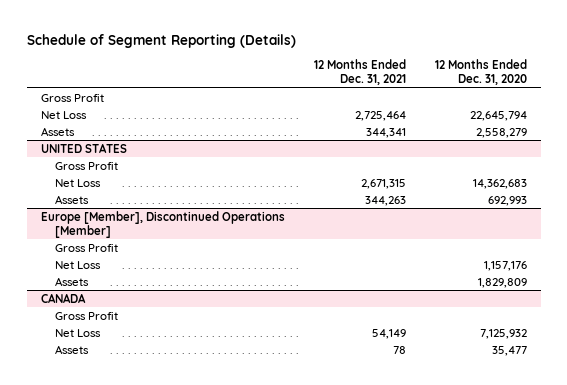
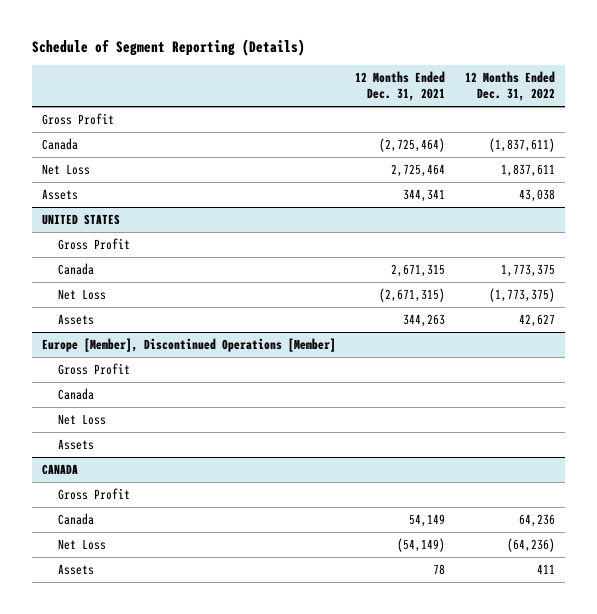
[434,59,527,86] 12 Months Ended Dec. 31, 2020 -> none
none -> [465,71,556,102] 12 Months Ended Dec. 31, 2022
none -> [41,138,78,151] Canada
none -> [58,263,95,276] Canada
[360,178,406,189] 2,671,315 -> [379,288,446,303] (2,671,315)
none -> [58,388,95,401] Canada
none -> [58,513,95,526] Canada
[371,328,406,339] 54,149 -> [397,538,446,553] (54,149)

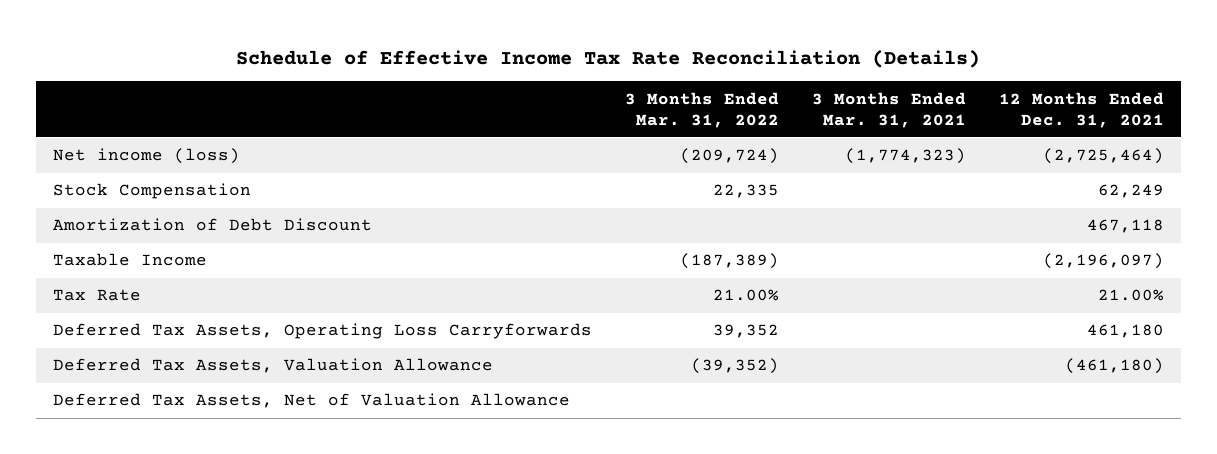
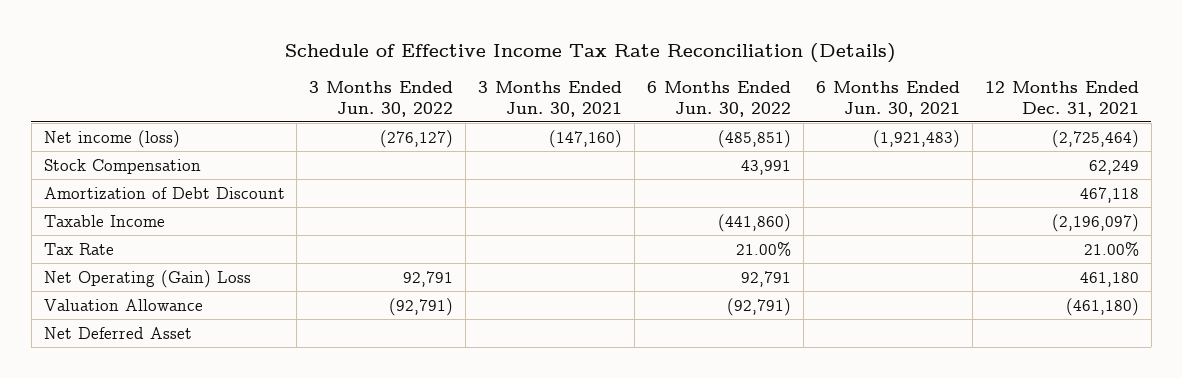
[624,91,779,128] 3 Months Ended Mar. 31, 2022 -> none
[812,91,967,128] 3 Months Ended Mar. 31, 2021 -> none
none -> [309,80,454,117] 3 Months Ended Jun. 30, 2022
none -> [478,80,623,117] 3 Months Ended Jun. 30, 2021
none -> [647,80,792,117] 6 Months Ended Jun. 30, 2022
none -> [815,80,960,117] 6 Months Ended Jun. 30, 2021
[52,323,592,340] Deferred Tax Assets, Operating Loss Carryforwards -> [43,269,251,288] Net Operating (Gain) Loss
[52,358,493,374] Deferred Tax Assets, Valuation Allowance -> [43,298,203,311] Valuation Allowance
[52,393,570,409] Deferred Tax Assets, Net of Valuation Allowance -> [43,326,192,339] Net Deferred Asset

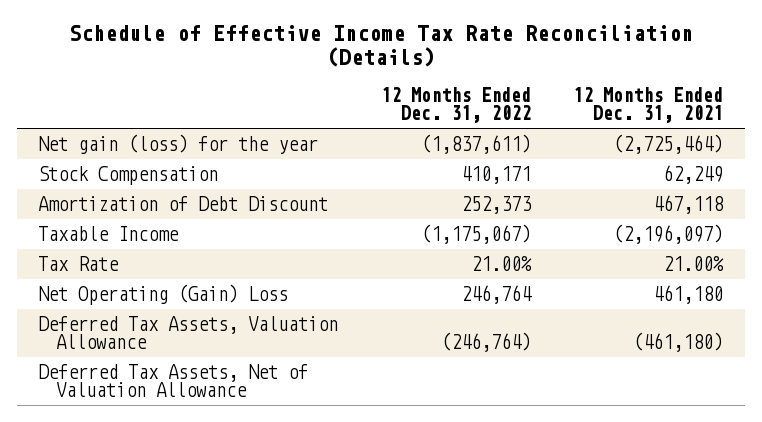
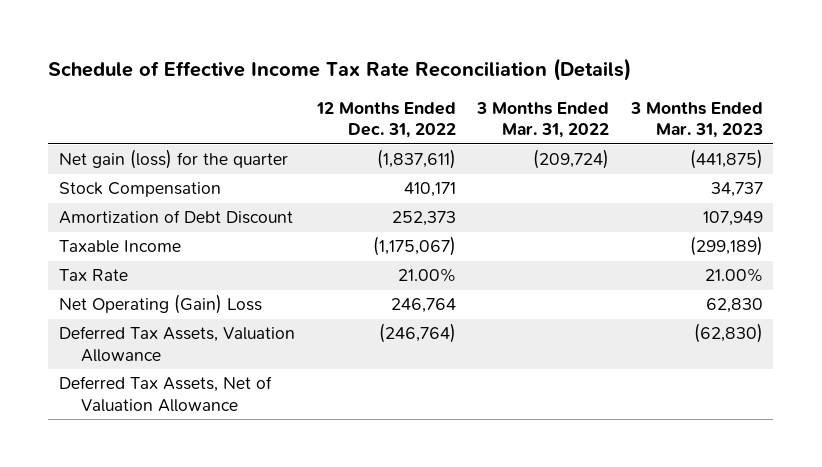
[573,87,724,124] 12 Months Ended Dec. 31, 2021 -> none
none -> [476,101,610,139] 3 Months Ended Mar. 31, 2022
none -> [629,101,763,139] 3 Months Ended Mar. 31, 2023
[38,134,319,155] Net gain (loss) for the year -> [59,149,289,170] Net gain (loss) for the quarter

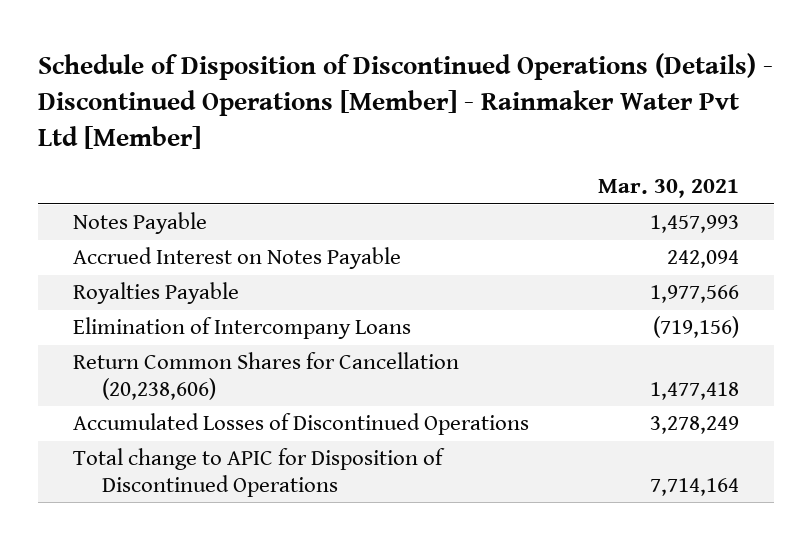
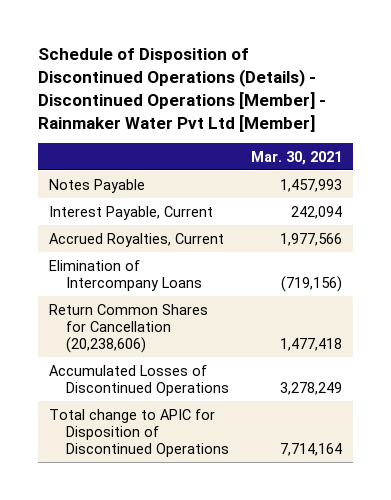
[72,247,401,270] Accrued Interest on Notes Payable -> [48,205,213,220] Interest Payable, Current
[72,282,239,305] Royalties Payable -> [48,232,224,247] Accrued Royalties, Current

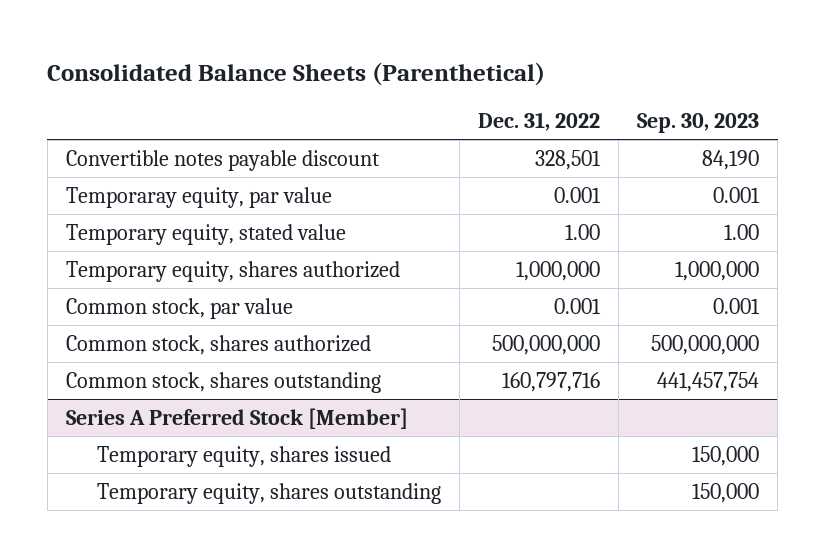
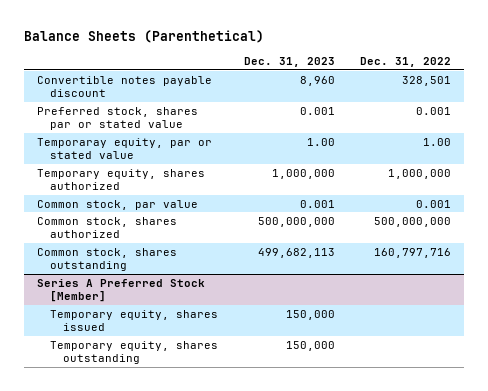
[47,61,546,86] Consolidated Balance Sheets (Parenthetical) -> [24,30,265,44] Balance Sheets (Parenthetical)
[637,112,760,133] Sep. 30, 2023 -> none
none -> [243,56,335,67] Dec. 31, 2023
[66,223,347,245] Temporary equity, stated value -> none
none -> [37,106,199,131] Preferred stock, shares par or stated value
[66,186,333,208] Temporaray equity, par value -> [37,137,213,160] Temporaray equity, par or stated value
[553,186,601,203] 0.001 -> [423,137,452,146] 1.00

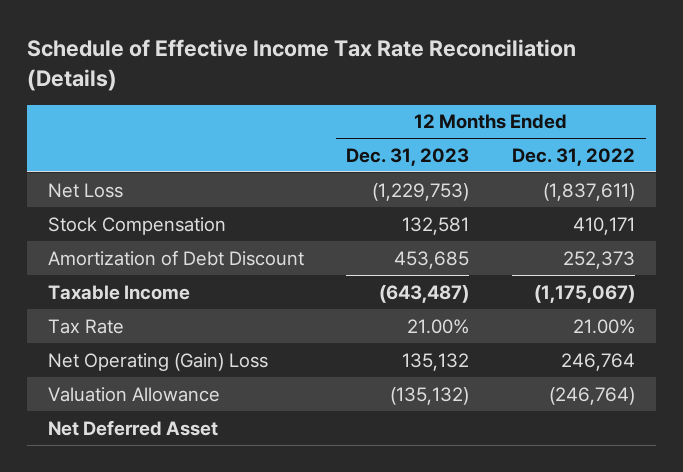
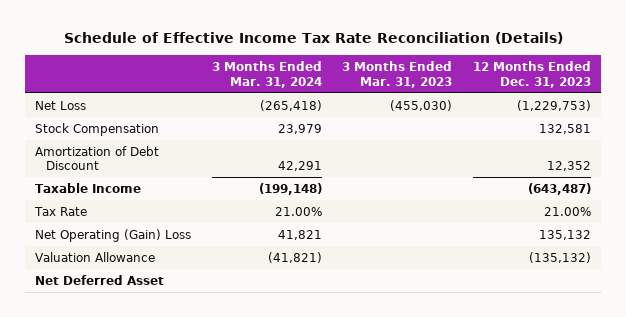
[511,147,635,166] Dec. 31, 2022 -> none
none -> [211,61,322,88] 3 Months Ended Mar. 31, 2024
none -> [342,61,453,88] 3 Months Ended Mar. 31, 2023
[394,250,470,269] 453,685 -> [546,161,591,172] 12,352

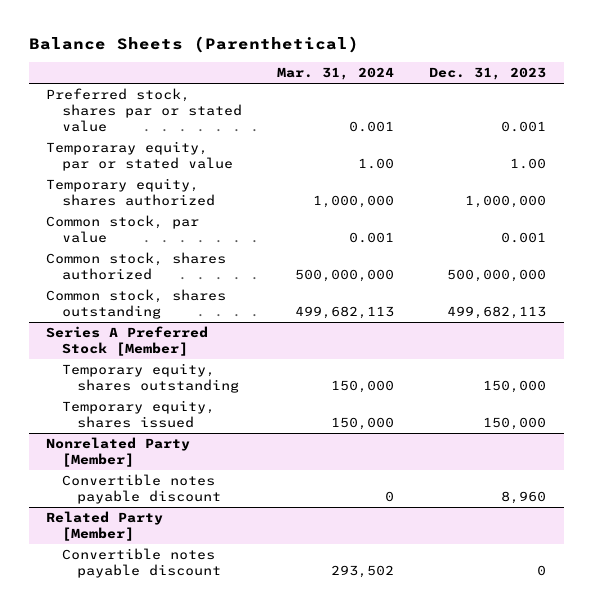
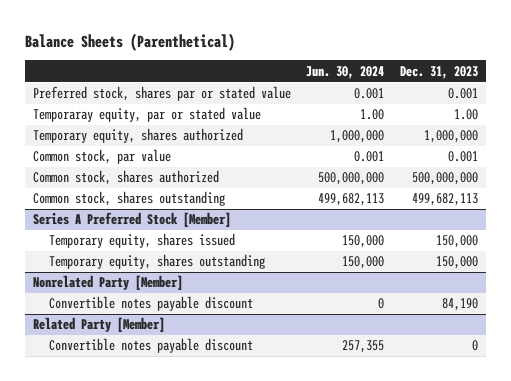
[276,67,394,81] Mar. 31, 2024 -> none
none -> [306,65,385,79] Jun. 30, 2024
[61,363,239,394] Temporary equity, shares outstanding -> [48,254,265,270] Temporary equity, shares outstanding
[501,491,547,505] 8,960 -> [441,298,478,312] 84,190

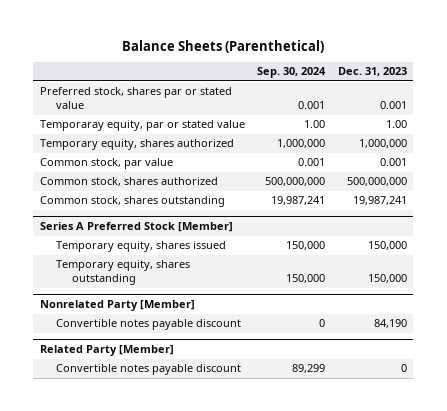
[306,65,385,79] Jun. 30, 2024 -> none
none -> [257,67,327,79] Sep. 30, 2024
[411,193,478,207] 499,682,113 -> [353,196,408,206] 19,987,241

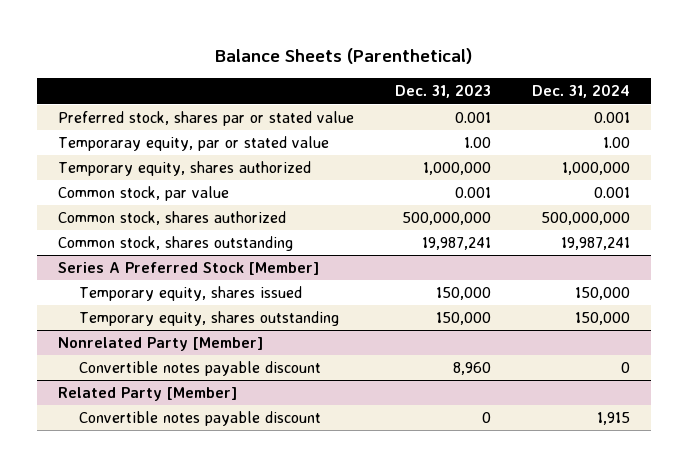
[257,67,327,79] Sep. 30, 2024 -> none
none -> [532,84,631,99] Dec. 31, 2024
[374,319,408,329] 84,190 -> [452,362,491,376] 8,960

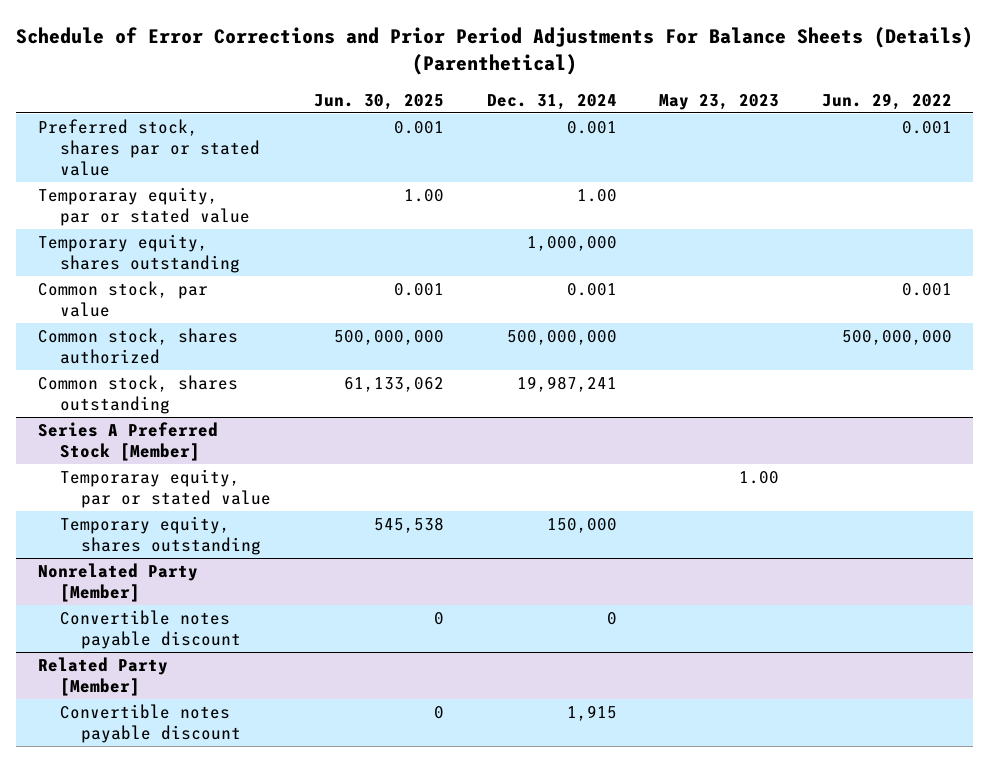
[214,48,472,65] Balance Sheets (Parenthetical) -> [15,27,973,75] Schedule of Error Corrections and Prior Period Adjustments For Balance Sheets (Details) (Parenthetical)
[394,84,491,99] Dec. 31, 2023 -> none
none -> [313,93,444,110] Jun. 30, 2025
none -> [659,93,780,110] May 23, 2023
none -> [822,92,953,110] Jun. 29, 2022
[57,161,311,177] Temporary equity, shares authorized -> [37,234,240,273] Temporary equity, shares outstanding
[79,286,303,302] Temporary equity, shares issued -> none
none -> [59,469,272,508] Temporaray equity, par or stated value

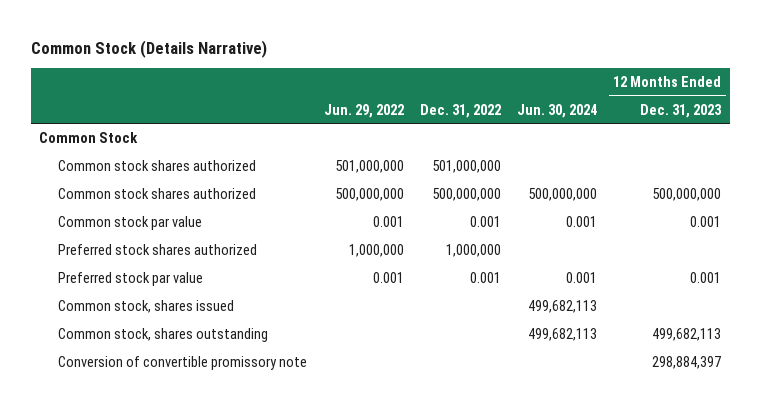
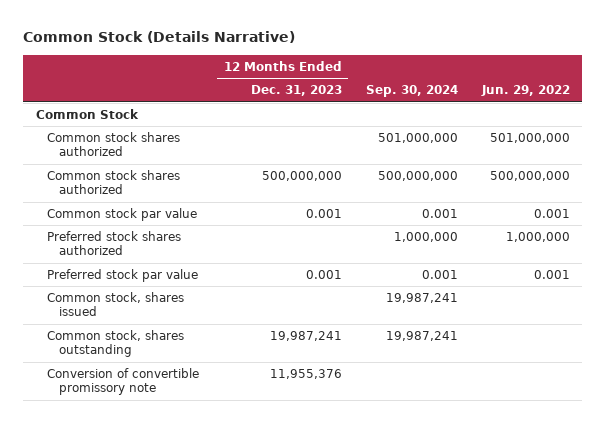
[419,103,501,118] Dec. 31, 2022 -> none
[517,103,598,118] Jun. 30, 2024 -> none
none -> [365,85,458,98] Sep. 30, 2024
[652,327,722,341] 499,682,113 -> [269,331,342,342] 19,987,241
[652,355,722,369] 298,884,397 -> [269,369,342,380] 11,955,376

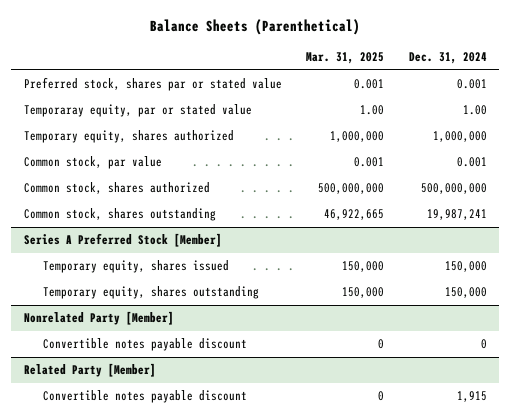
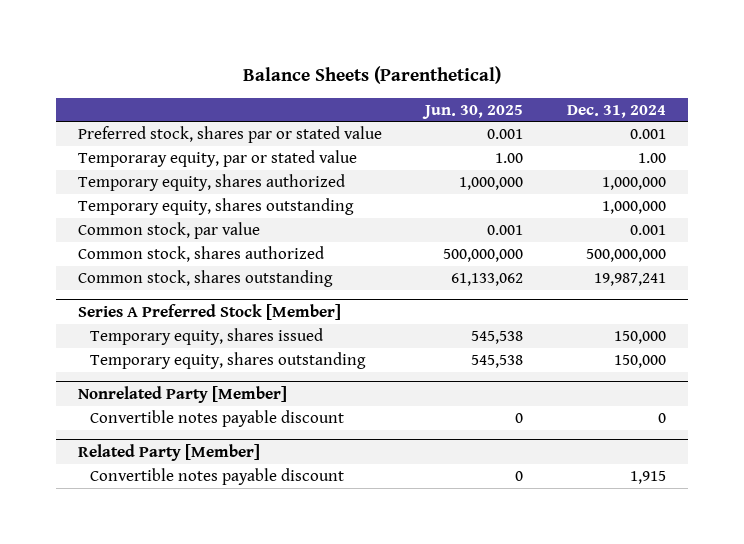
[306,52,385,65] Mar. 31, 2025 -> none
none -> [422,104,524,119] Jun. 30, 2025
none -> [77,197,354,215] Temporary equity, shares outstanding

